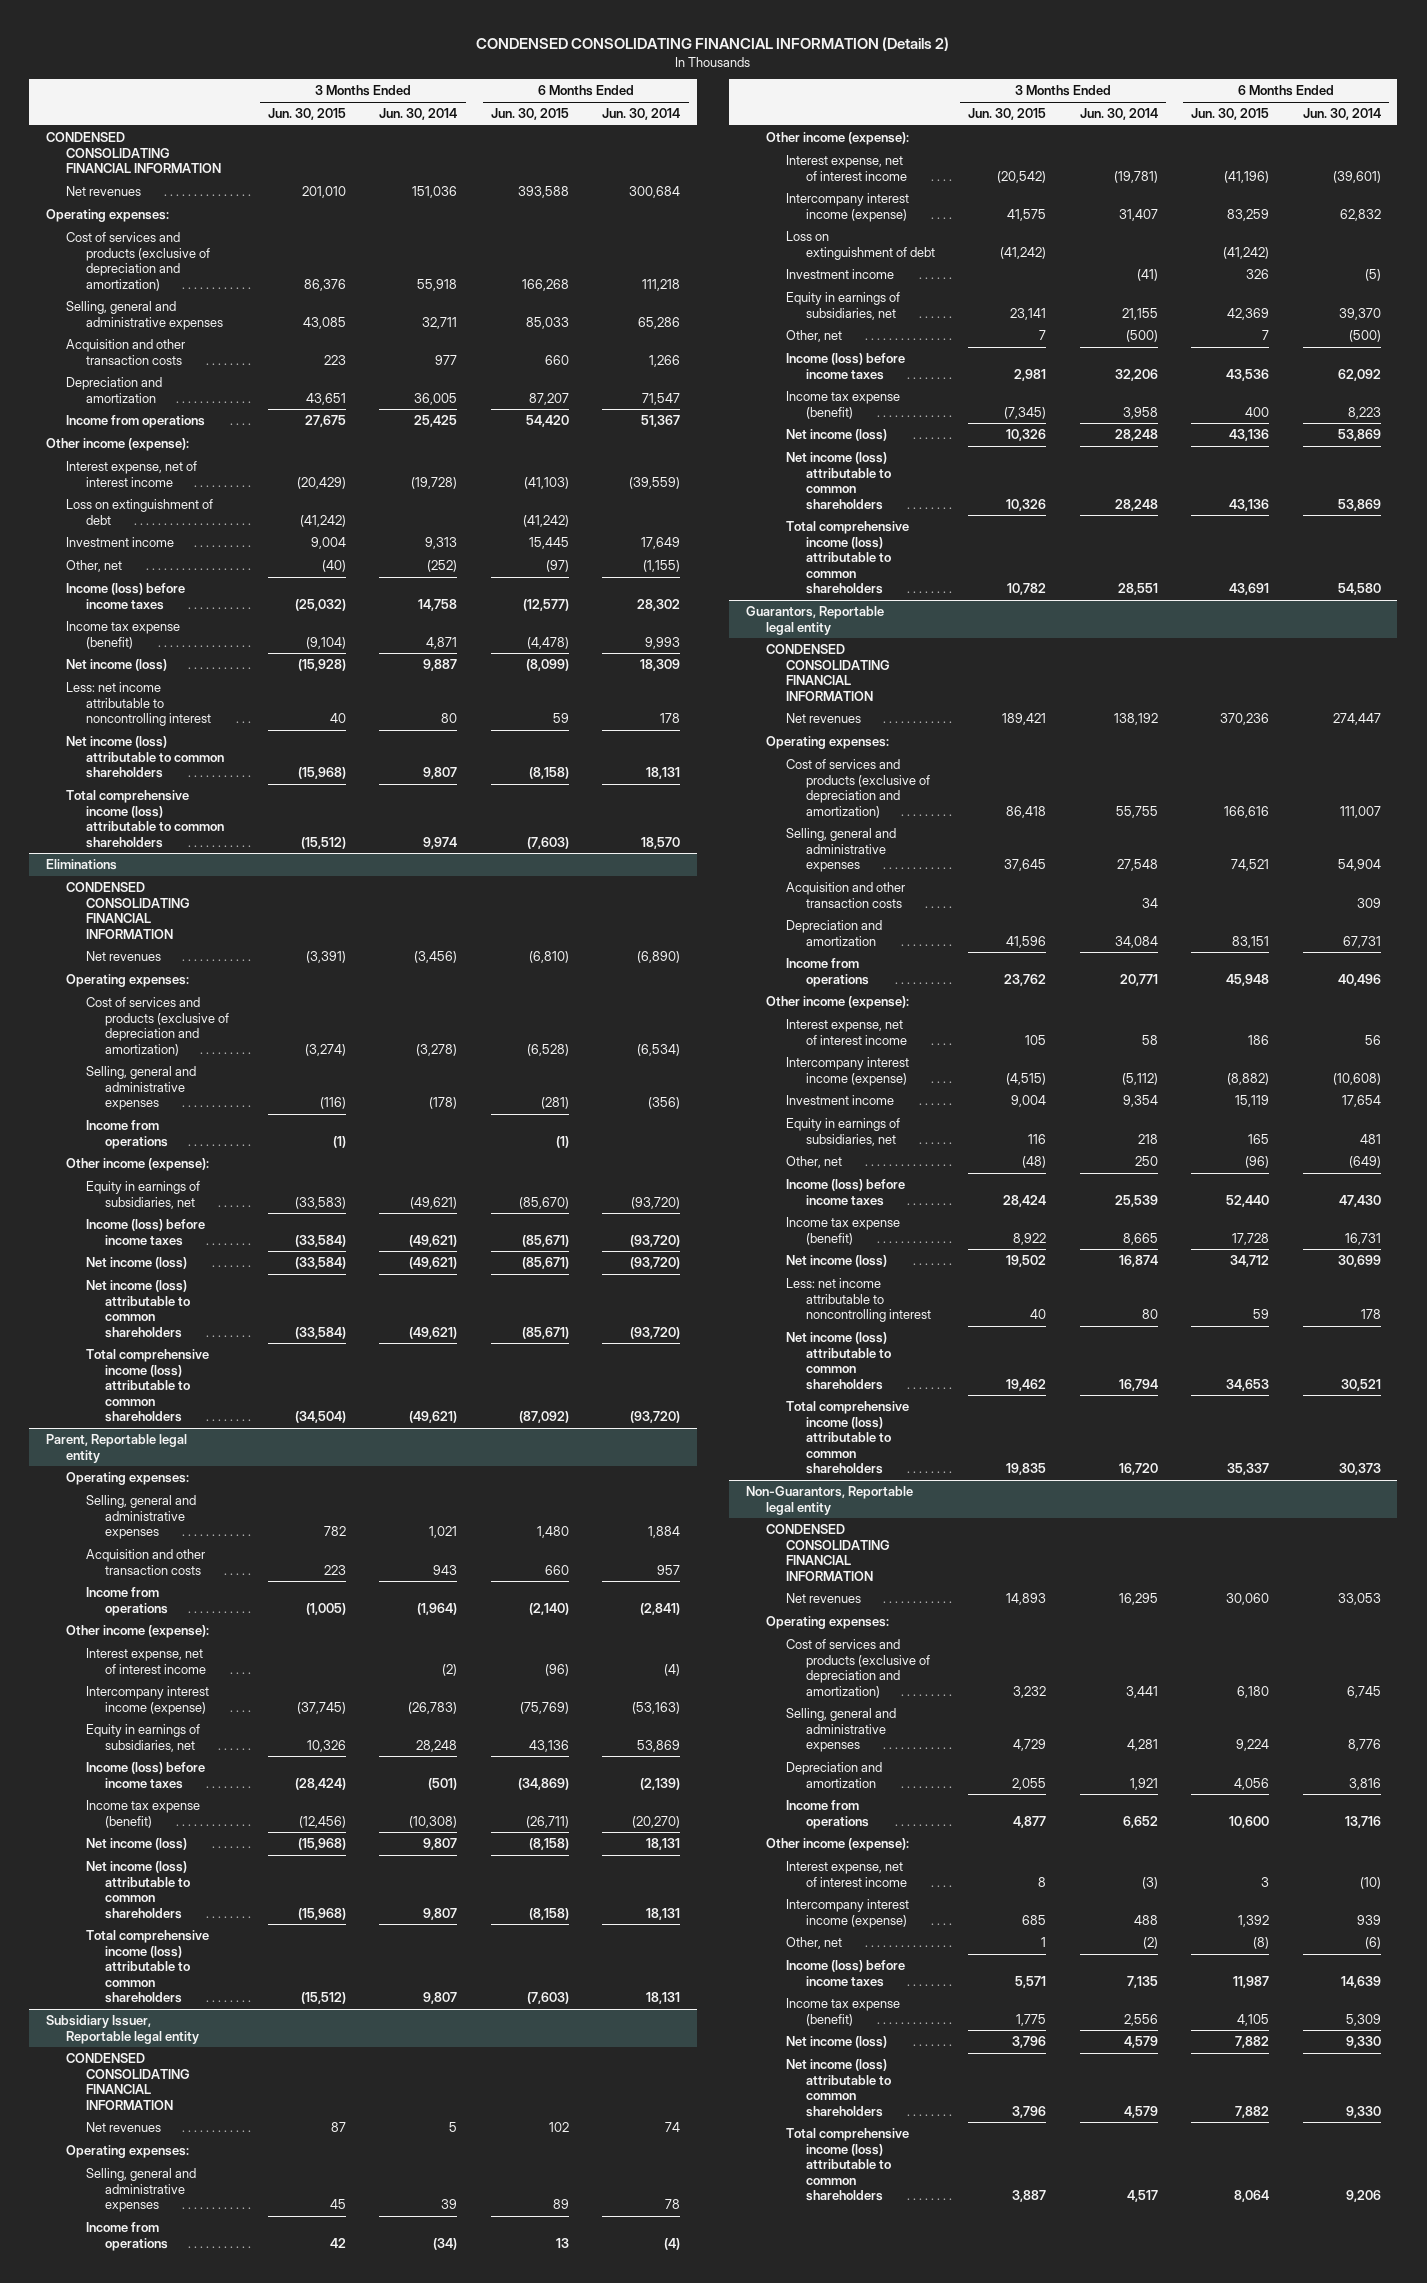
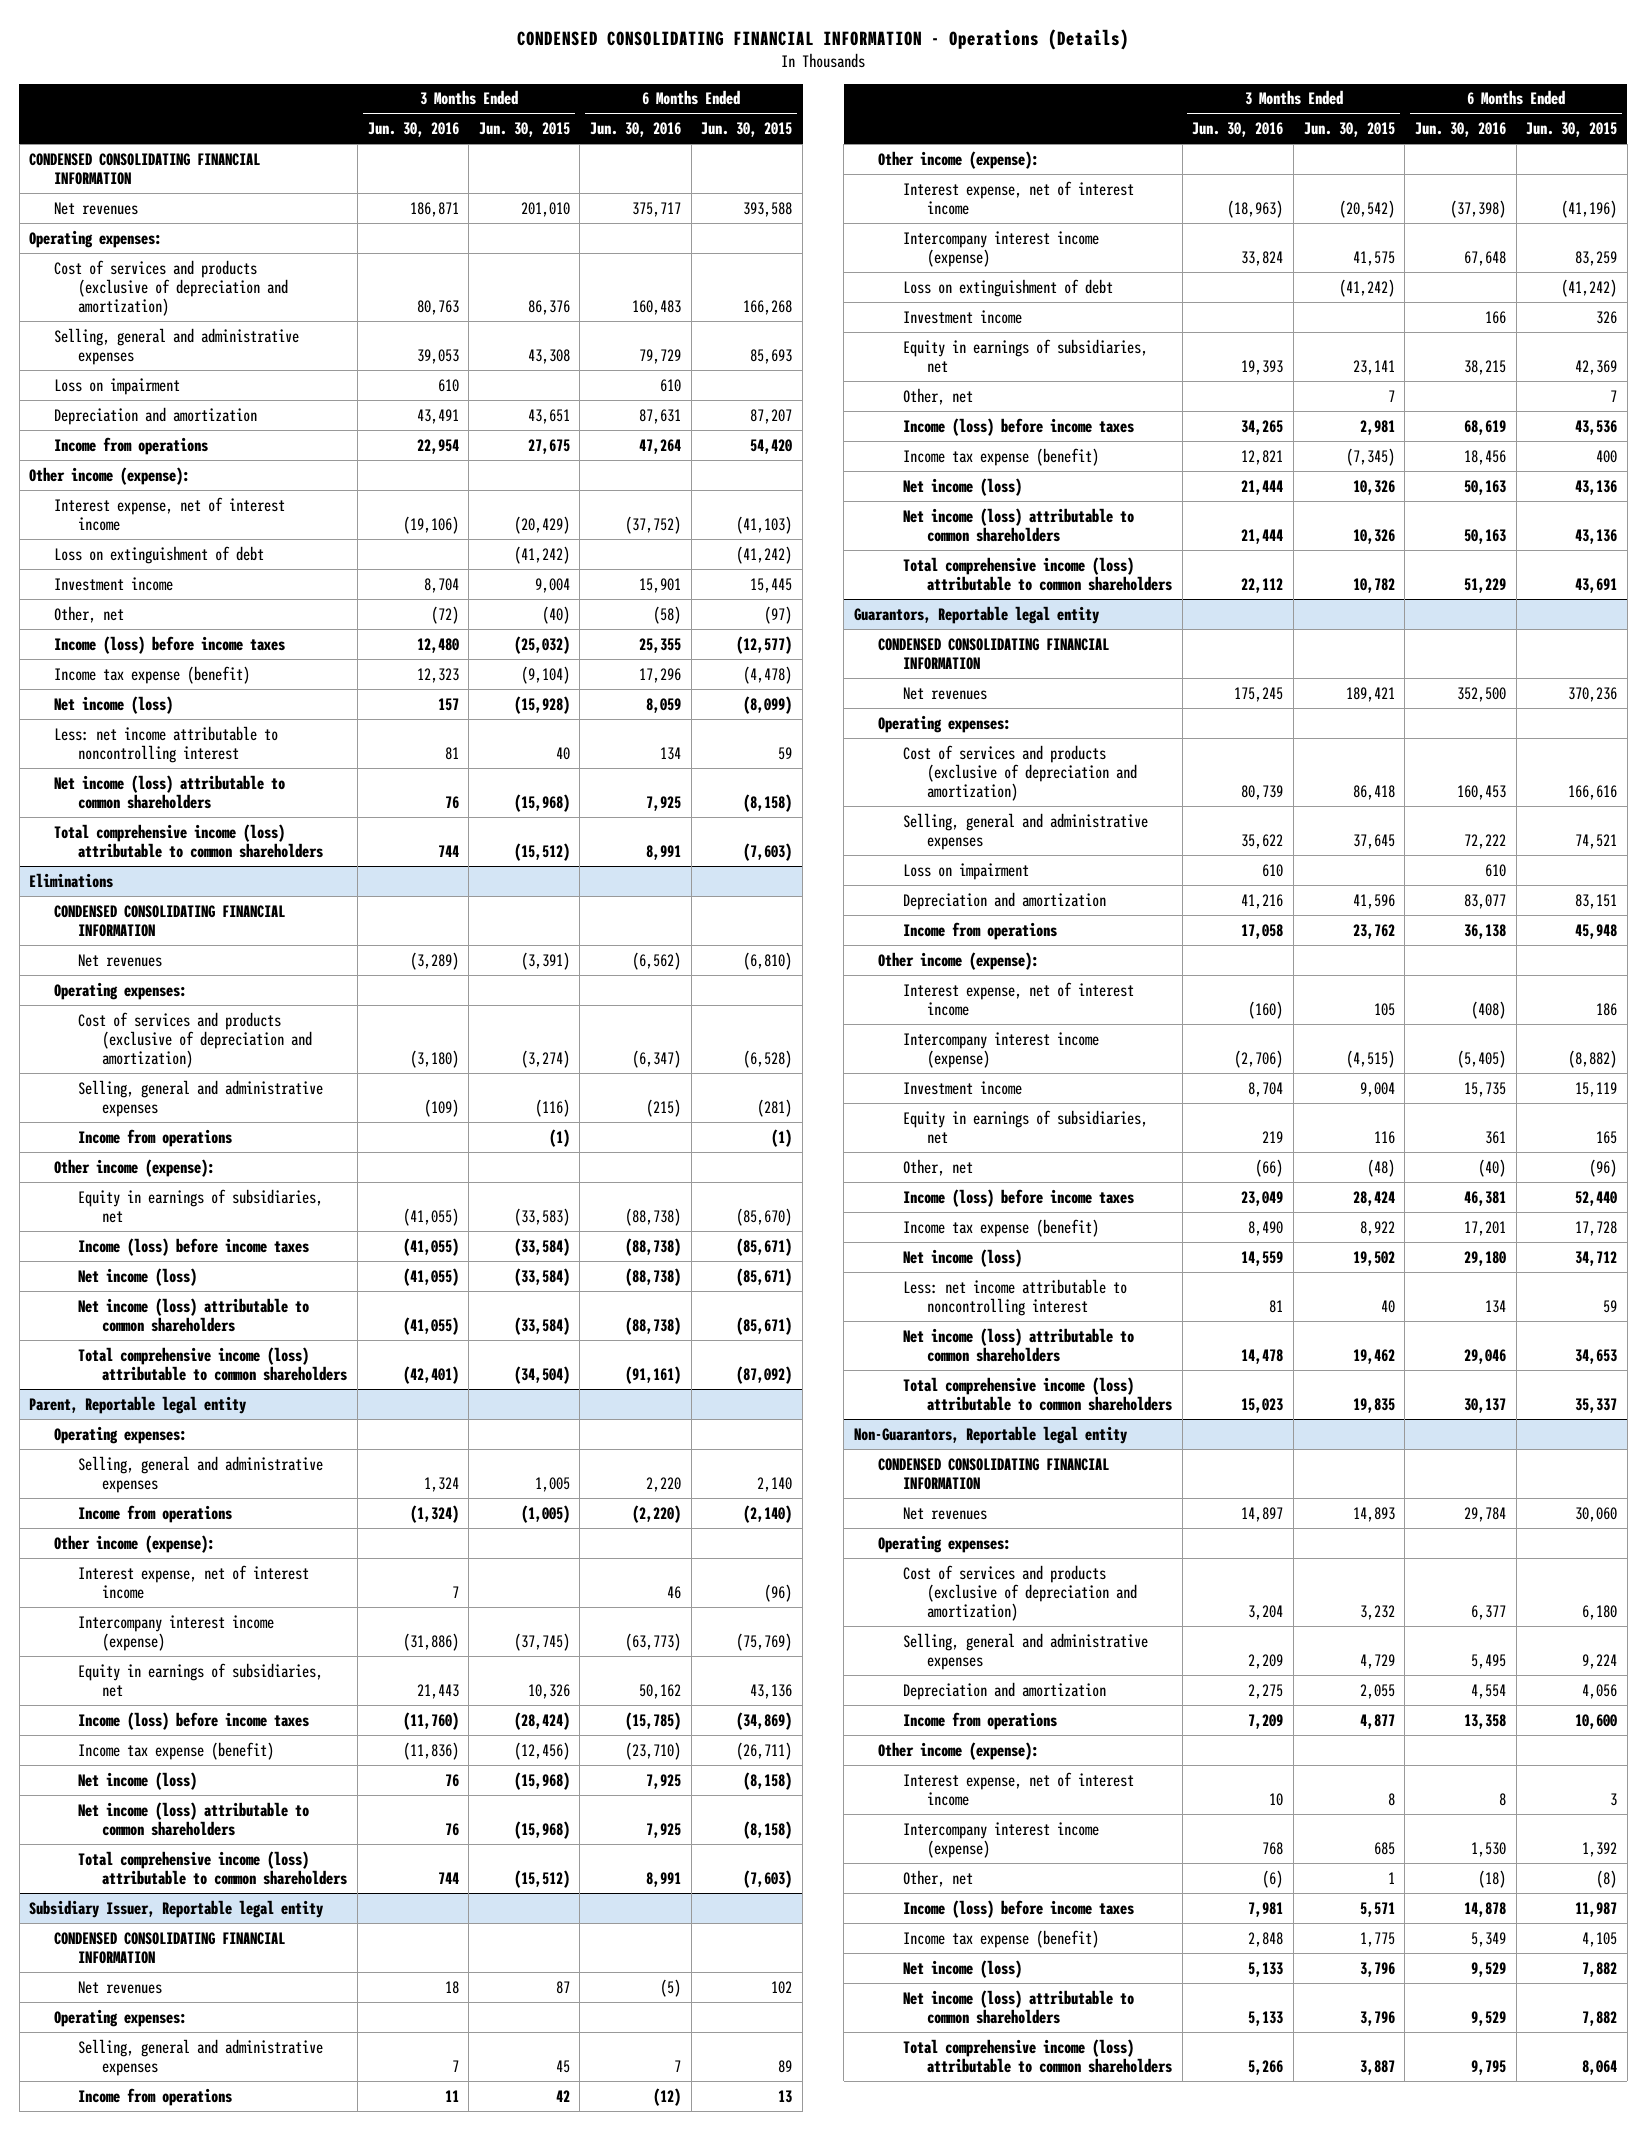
[476,37,950,52] CONDENSED CONSOLIDATING FINANCIAL INFORMATION (Details 2) -> [517,28,1130,50] CONDENSED CONSOLIDATING FINANCIAL INFORMATION - Operations (Details)
[379,108,458,121] Jun. 30, 2014 -> none
[602,108,681,121] Jun. 30, 2014 -> none
none -> [367,122,459,138] Jun. 30, 2016
none -> [590,122,682,138] Jun. 30, 2016
[65,339,185,365] Acquisition and other transaction costs -> none
[302,316,346,329] 43,085 -> [527,348,570,364] 43,308
[525,316,569,329] 85,033 -> [750,348,793,364] 85,693
none -> [53,377,180,395] Loss on impairment
[85,1549,205,1575] Acquisition and other transaction costs -> none
[323,1526,346,1537] 782 -> [534,1476,570,1492] 1,005
[536,1526,569,1539] 1,480 -> [757,1476,793,1492] 2,140
[785,882,905,908] Acquisition and other transaction costs -> none
none -> [902,862,1029,880] Loss on impairment

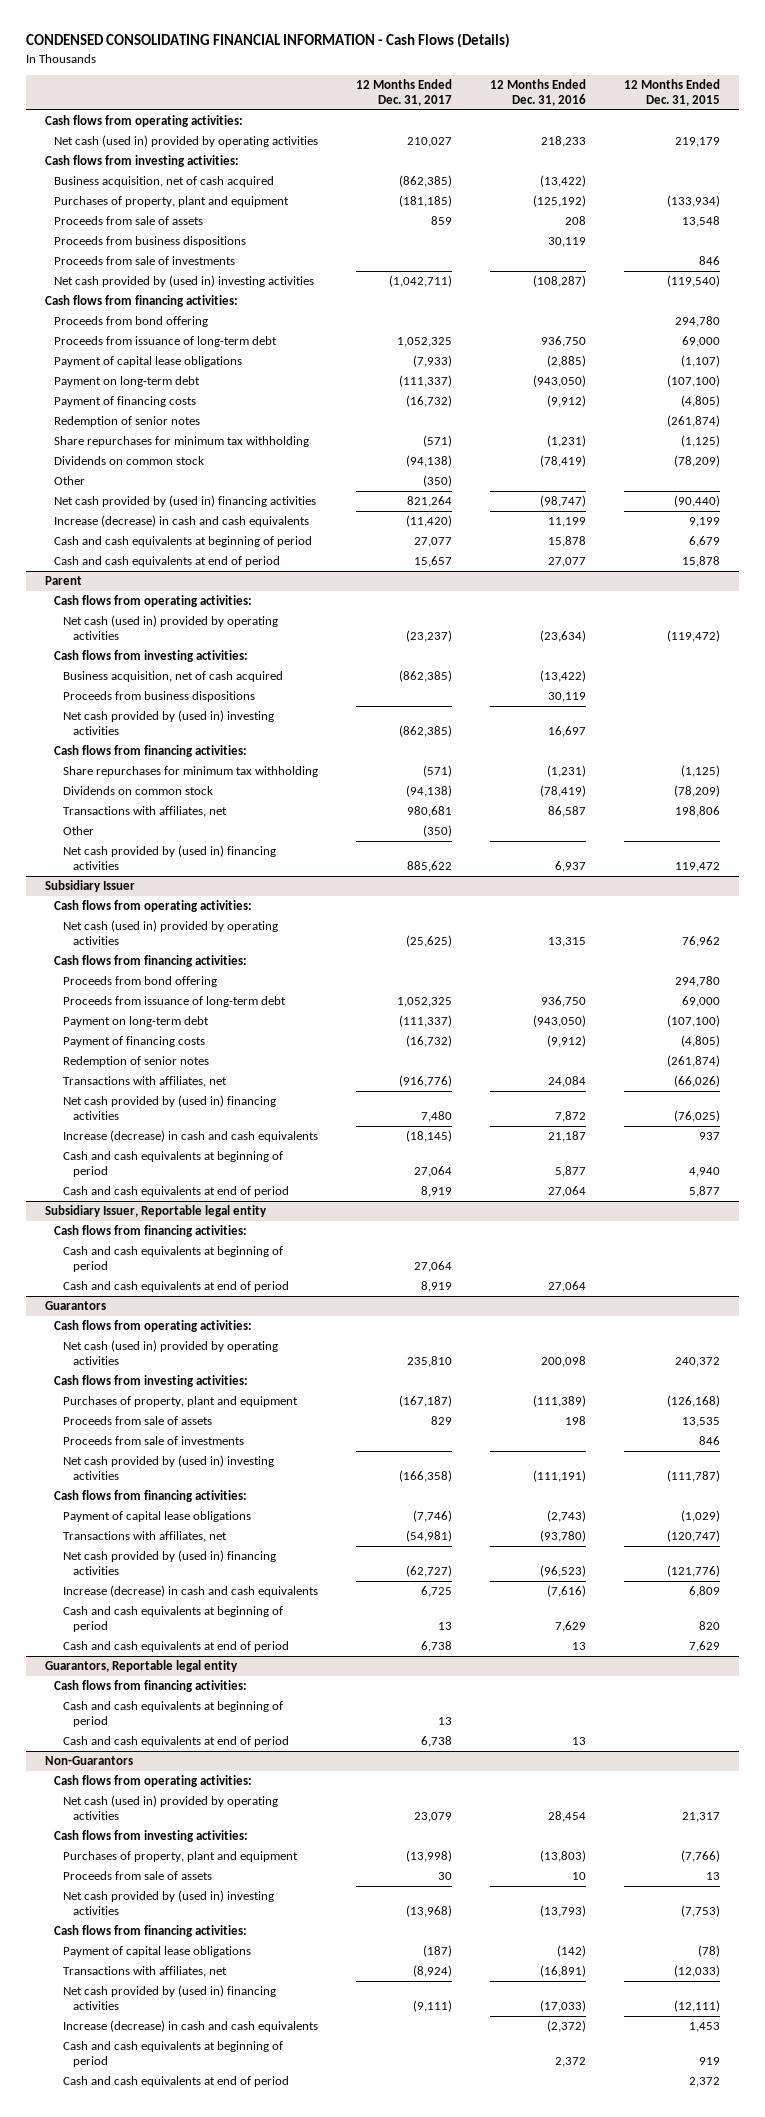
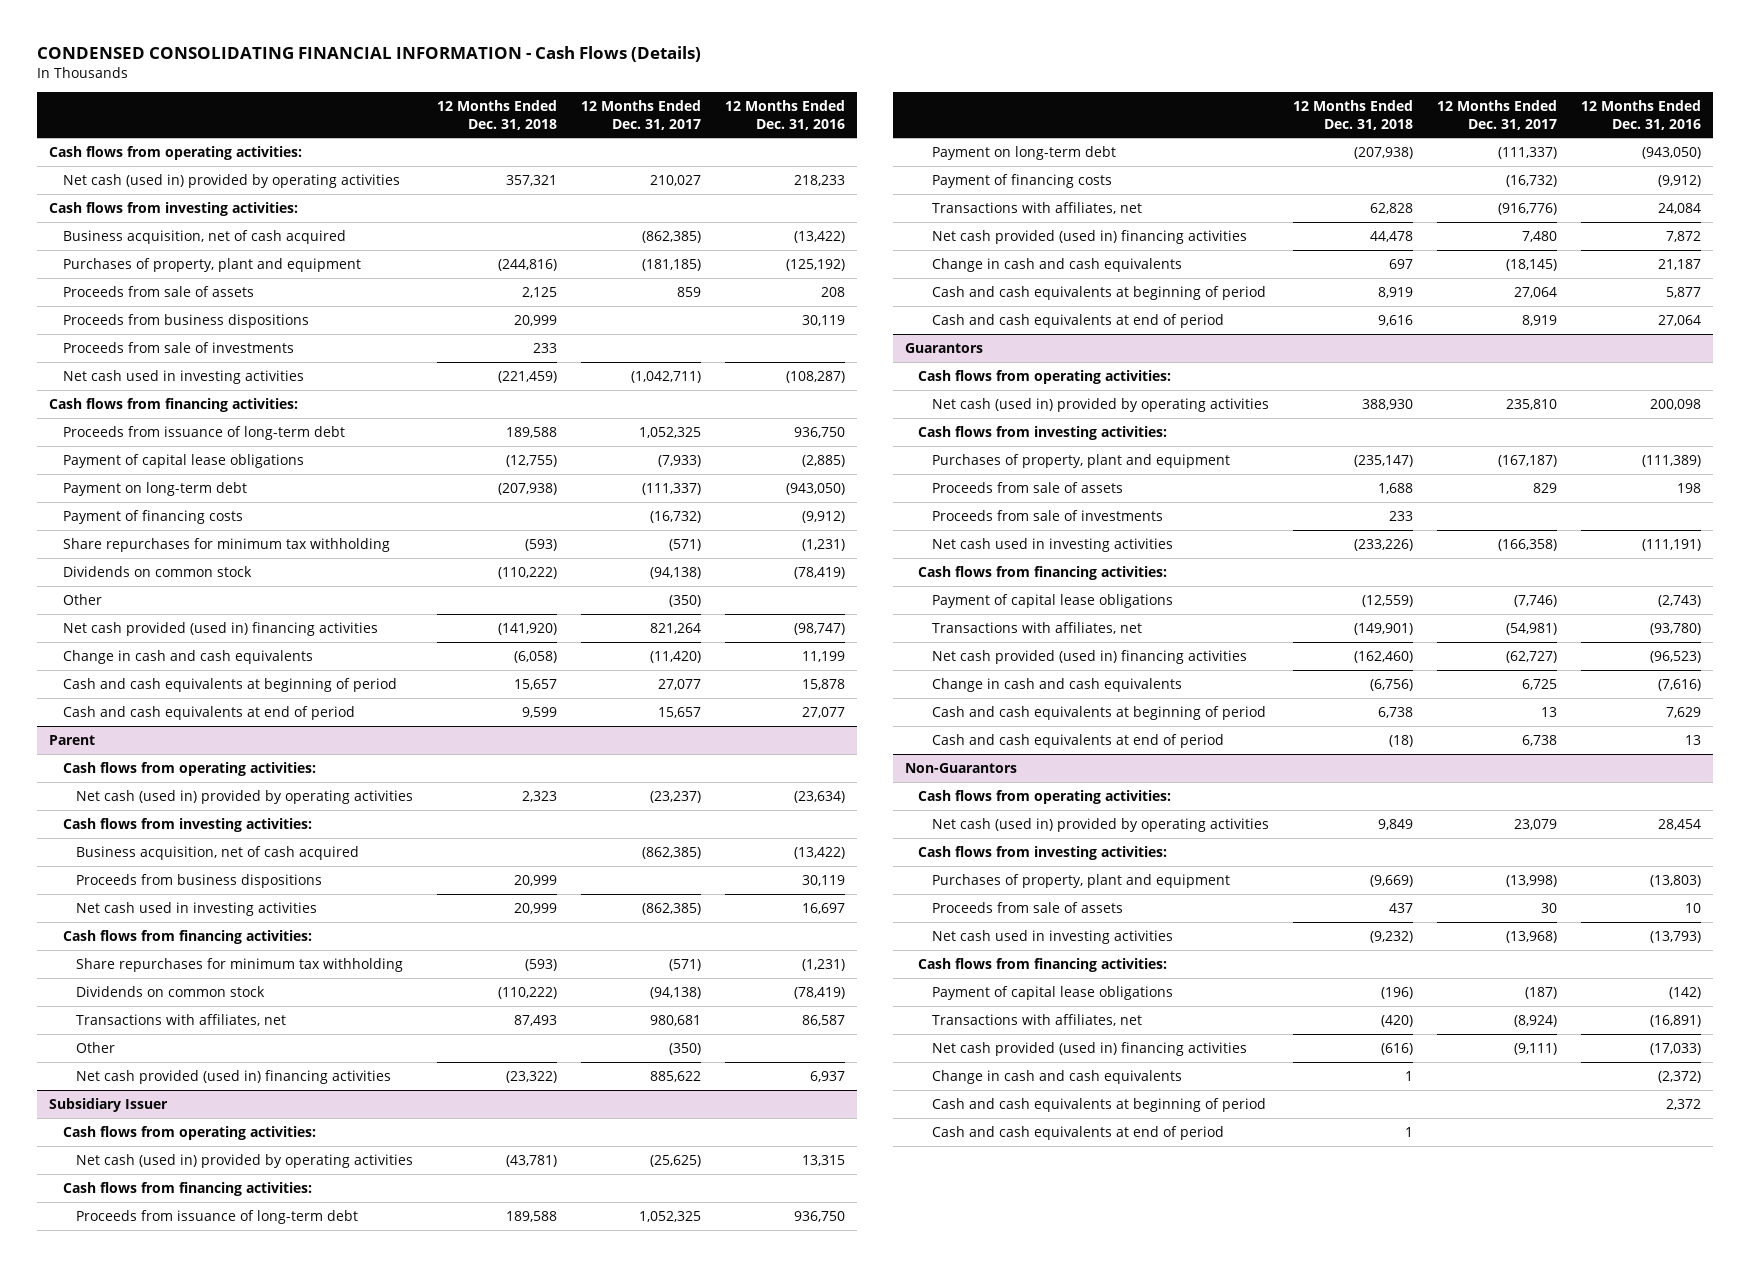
[624,79,721,107] 12 Months Ended Dec. 31, 2015 -> none
none -> [437,100,558,130] 12 Months Ended Dec. 31, 2018
[54,275,315,288] Net cash provided by (used in) investing activities -> [62,369,304,384] Net cash used in investing activities
[54,316,209,328] Proceeds from bond offering -> none
[54,416,201,428] Redemption of senior notes -> none
[54,495,317,508] Net cash provided by (used in) financing activities -> [62,621,378,636] Net cash provided (used in) financing activities
[54,515,310,528] Increase (decrease) in cash and cash equivalents -> [62,649,313,664] Change in cash and cash equivalents
[63,710,275,735] Net cash provided by (used in) investing activities -> [76,901,318,916] Net cash used in investing activities
[63,845,277,870] Net cash provided by (used in) financing activities -> [76,1069,392,1084] Net cash provided (used in) financing activities
[63,976,218,988] Proceeds from bond offering -> none
[63,1056,210,1068] Redemption of senior notes -> none
[63,1095,277,1120] Net cash provided by (used in) financing activities -> [932,229,1248,244] Net cash provided (used in) financing activities
[63,1130,319,1143] Increase (decrease) in cash and cash equivalents -> [932,257,1183,272] Change in cash and cash equivalents
[44,1205,267,1218] Subsidiary Issuer, Reportable legal entity -> none
[54,1225,248,1238] Cash flows from financing activities: -> none
[63,1246,284,1272] Cash and cash equivalents at beginning of period -> none
[63,1281,290,1293] Cash and cash equivalents at end of period -> none
[63,1455,275,1480] Net cash provided by (used in) investing activities -> [932,537,1174,552] Net cash used in investing activities
[63,1550,277,1575] Net cash provided by (used in) financing activities -> [932,649,1248,664] Net cash provided (used in) financing activities
[63,1585,319,1598] Increase (decrease) in cash and cash equivalents -> [932,677,1183,692] Change in cash and cash equivalents
[44,1660,238,1673] Guarantors, Reportable legal entity -> none
[54,1680,248,1693] Cash flows from financing activities: -> none
[63,1701,284,1727] Cash and cash equivalents at beginning of period -> none
[63,1736,290,1748] Cash and cash equivalents at end of period -> none
[63,1890,275,1915] Net cash provided by (used in) investing activities -> [932,929,1174,944] Net cash used in investing activities
[63,1985,277,2010] Net cash provided by (used in) financing activities -> [932,1041,1248,1056] Net cash provided (used in) financing activities
[63,2020,319,2033] Increase (decrease) in cash and cash equivalents -> [932,1069,1183,1084] Change in cash and cash equivalents

